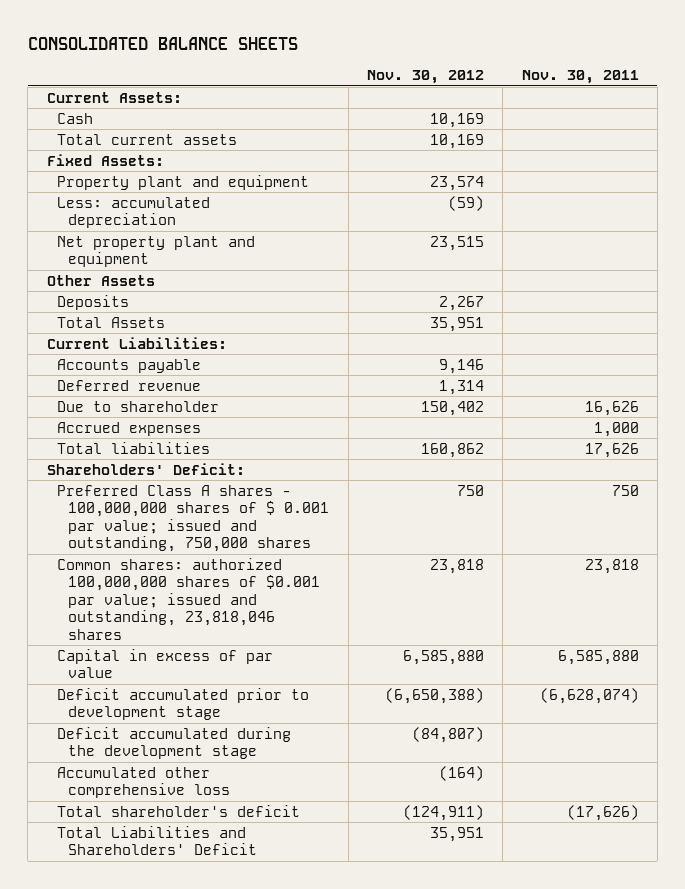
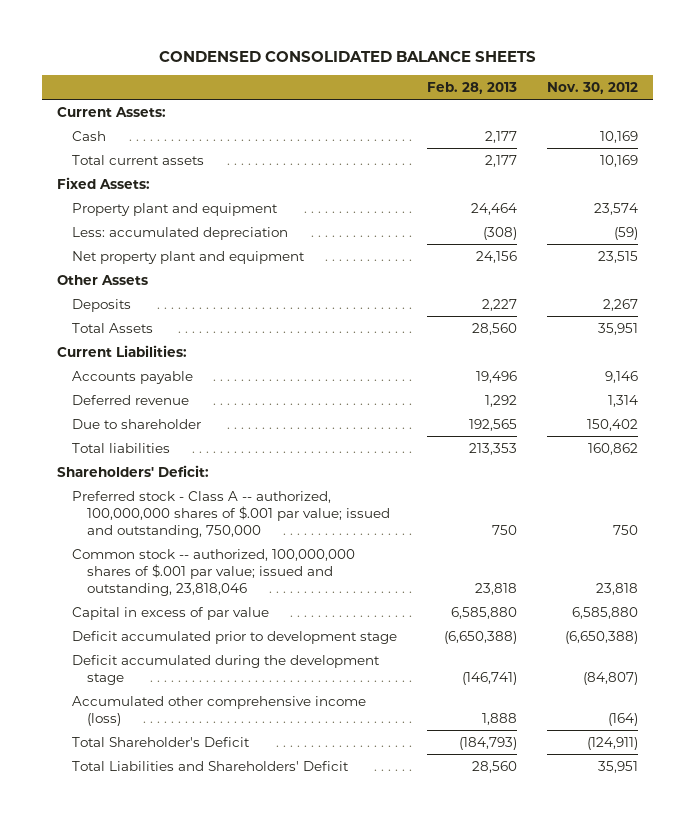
[27,36,298,50] CONSOLIDATED BALANCE SHEETS -> [158,51,536,63] CONDENSED CONSOLIDATED BALANCE SHEETS
[521,69,639,84] Nov. 30, 2011 -> none
none -> [427,82,518,95] Feb. 28, 2013
[57,421,202,436] Accrued expenses -> none
[57,484,330,553] Preferred Class A shares - 100,000,000 shares of $ 0.001 par value; issued and outstanding, 750,000 shares -> [72,490,391,538] Preferred stock - Class A -- authorized, 100,000,000 shares of $.001 par value; issued and outstanding, 750,000
[57,557,321,640] Common shares: authorized 100,000,000 shares of $0.001 par value; issued and outstanding, 23,818,046 shares -> [72,548,356,596] Common stock -- authorized, 100,000,000 shares of $.001 par value; issued and outstanding, 23,818,046
[57,766,231,799] Accumulated other comprehensive loss -> [72,695,367,726] Accumulated other comprehensive income (loss)
[57,804,301,817] Total shareholder's deficit -> [72,736,251,747] Total Shareholder's Deficit

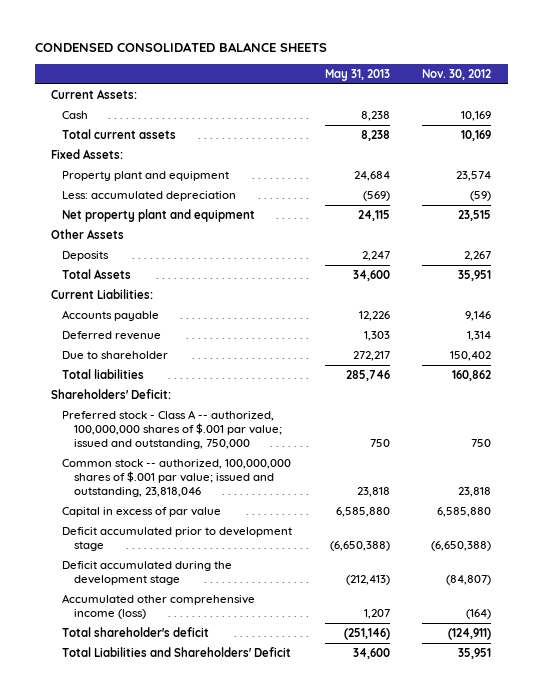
[427,82,518,95] Feb. 28, 2013 -> none
none -> [324,68,390,81] May 31, 2013
[72,736,251,747] Total Shareholder's Deficit -> [62,627,210,638] Total shareholder's deficit

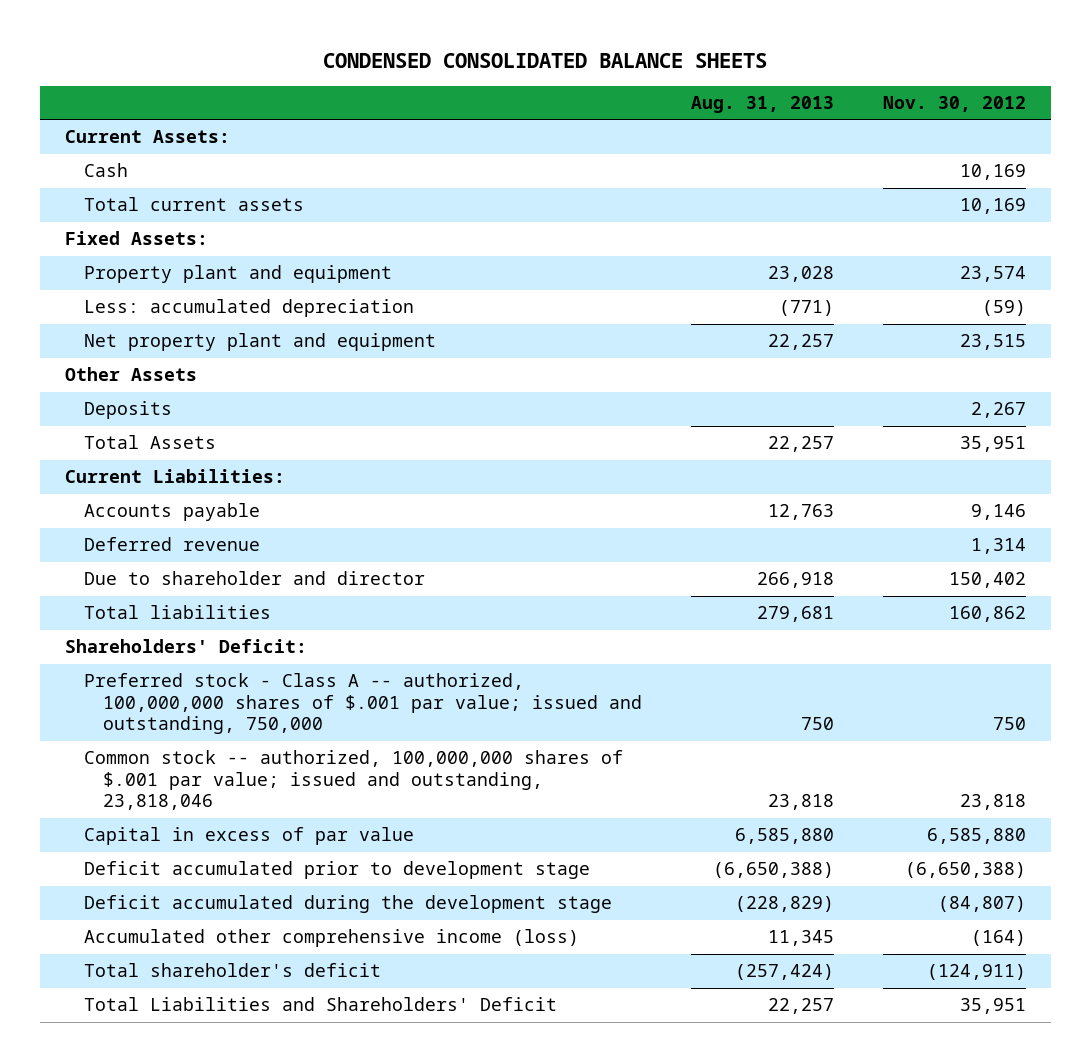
[324,68,390,81] May 31, 2013 -> none
none -> [691,95,835,113] Aug. 31, 2013
[62,351,169,360] Due to shareholder -> [83,571,425,586] Due to shareholder and director

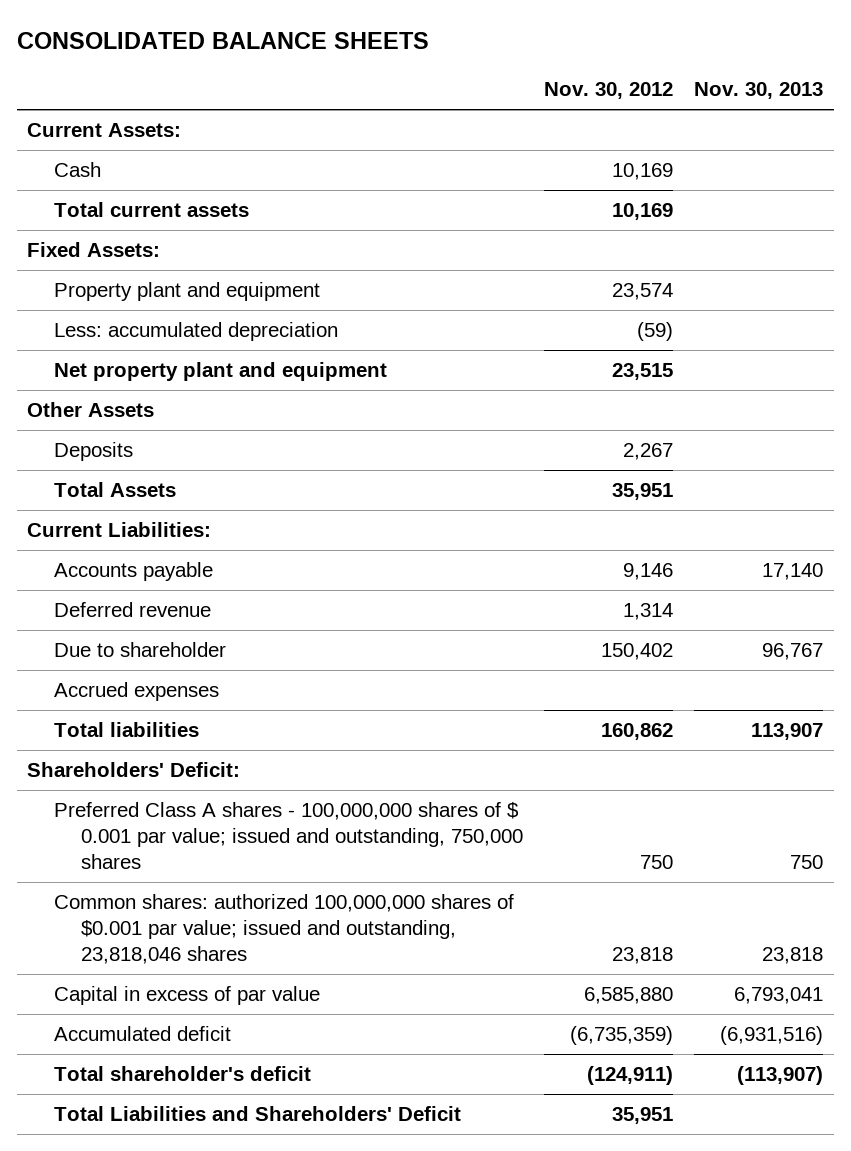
[323,52,768,68] CONDENSED CONSOLIDATED BALANCE SHEETS -> [16,31,429,49] CONSOLIDATED BALANCE SHEETS
[691,95,835,113] Aug. 31, 2013 -> none
none -> [694,82,824,100] Nov. 30, 2013
[83,571,425,586] Due to shareholder and director -> [54,642,227,658] Due to shareholder
none -> [54,682,220,702] Accrued expenses
[83,673,643,735] Preferred stock - Class A -- authorized, 100,000,000 shares of $.001 par value; issued and outstanding, 750,000 -> [54,802,524,870] Preferred Class A shares - 100,000,000 shares of $ 0.001 par value; issued and outstanding, 750,000 shares
[83,750,623,811] Common stock -- authorized, 100,000,000 shares of $.001 par value; issued and outstanding, 23,818,046 -> [54,894,515,965] Common shares: authorized 100,000,000 shares of $0.001 par value; issued and outstanding, 23,818,046 shares
[83,861,590,880] Deficit accumulated prior to development stage -> none
[83,895,612,914] Deficit accumulated during the development stage -> none
[83,929,579,948] Accumulated other comprehensive income (loss) -> none
none -> [54,1026,232,1042] Accumulated deficit

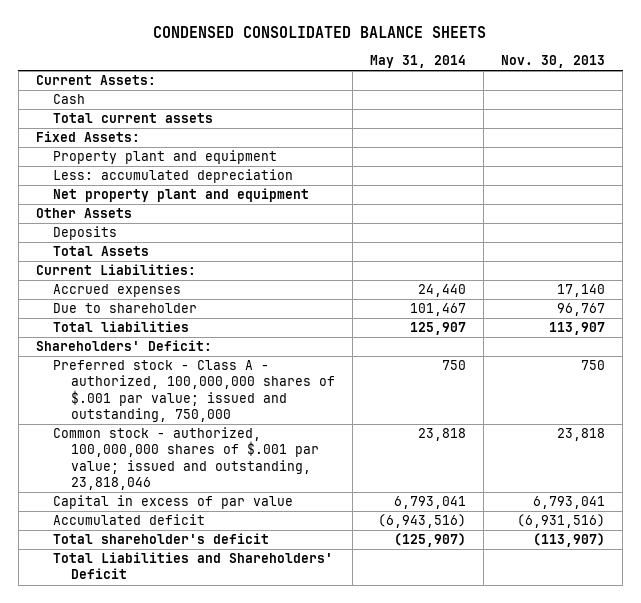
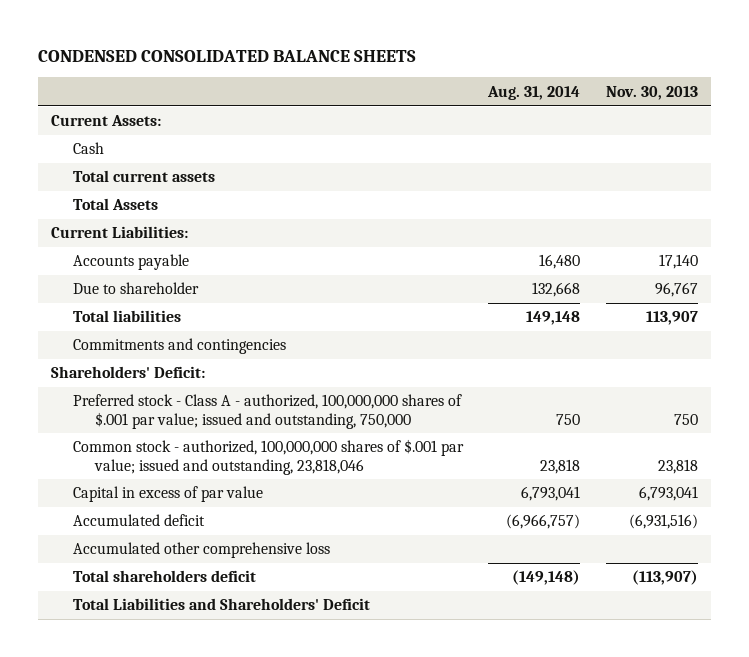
[370,55,467,69] May 31, 2014 -> none
none -> [487,85,581,100] Aug. 31, 2014
[35,131,140,143] Fixed Assets: -> none
[53,150,278,165] Property plant and equipment -> none
[53,169,294,184] Less: accumulated depreciation -> none
[53,188,310,203] Net property plant and equipment -> none
[35,208,132,219] Other Assets -> none
[53,226,118,241] Deposits -> none
[53,284,182,298] Accrued expenses -> [72,254,189,271] Accounts payable
none -> [72,338,286,355] Commitments and contingencies
none -> [72,542,330,559] Accumulated other comprehensive loss
[53,533,270,545] Total shareholder's deficit -> [72,570,256,583] Total shareholders deficit

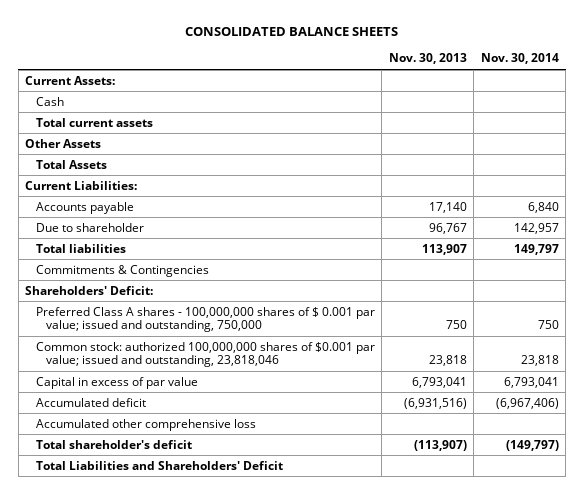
[37,49,416,62] CONDENSED CONSOLIDATED BALANCE SHEETS -> [184,27,398,37] CONSOLIDATED BALANCE SHEETS
[487,85,581,100] Aug. 31, 2014 -> none
none -> [480,53,559,65] Nov. 30, 2014
none -> [25,138,102,148] Other Assets
[72,338,286,355] Commitments and contingencies -> [35,264,209,277] Commitments & Contingencies
[72,394,462,429] Preferred stock - Class A - authorized, 100,000,000 shares of $.001 par value; issued and outstanding, 750,000 -> [35,306,375,333] Preferred Class A shares - 100,000,000 shares of $ 0.001 par value; issued and outstanding, 750,000
[72,439,464,475] Common stock - authorized, 100,000,000 shares of $.001 par value; issued and outstanding, 23,818,046 -> [35,341,375,368] Common stock: authorized 100,000,000 shares of $0.001 par value; issued and outstanding, 23,818,046
[72,570,256,583] Total shareholders deficit -> [35,439,192,449] Total shareholder's deficit

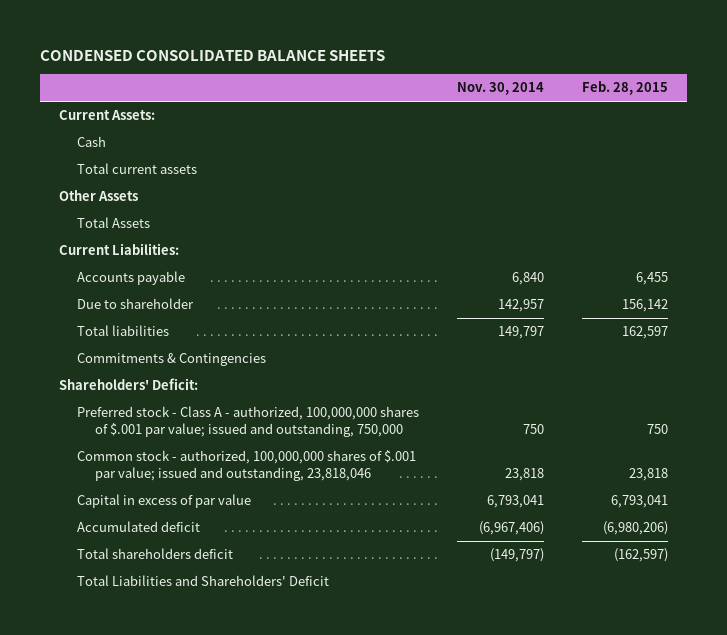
[184,27,398,37] CONSOLIDATED BALANCE SHEETS -> [40,50,386,62] CONDENSED CONSOLIDATED BALANCE SHEETS
[388,53,467,65] Nov. 30, 2013 -> none
none -> [582,81,669,96] Feb. 28, 2015
[35,306,375,333] Preferred Class A shares - 100,000,000 shares of $ 0.001 par value; issued and outstanding, 750,000 -> [77,406,420,437] Preferred stock - Class A - authorized, 100,000,000 shares of $.001 par value; issued and outstanding, 750,000
[35,341,375,368] Common stock: authorized 100,000,000 shares of $0.001 par value; issued and outstanding, 23,818,046 -> [77,450,417,481] Common stock - authorized, 100,000,000 shares of $.001 par value; issued and outstanding, 23,818,046
[35,418,256,431] Accumulated other comprehensive loss -> none
[35,439,192,449] Total shareholder's deficit -> [77,548,234,560] Total shareholders deficit

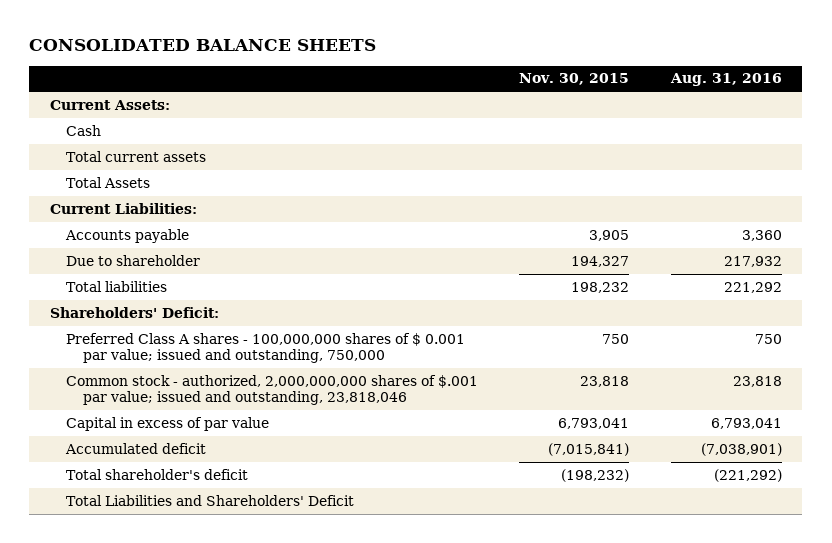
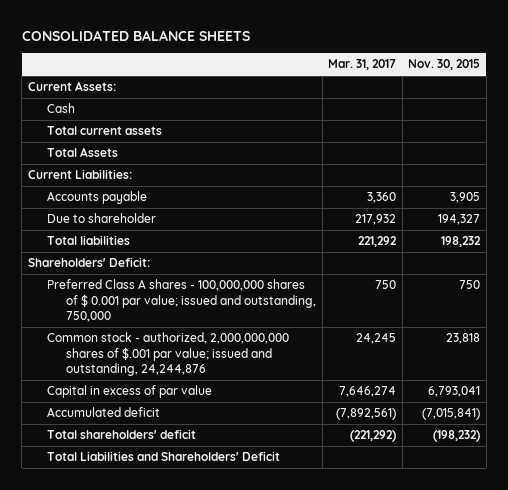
[669,73,782,87] Aug. 31, 2016 -> none
none -> [328,59,397,71] Mar. 31, 2017
[66,374,479,406] Common stock - authorized, 2,000,000,000 shares of $.001 par value; issued and outstanding, 23,818,046 -> [47,332,290,377] Common stock - authorized, 2,000,000,000 shares of $.001 par value; issued and outstanding, 24,244,876
[66,468,249,480] Total shareholder's deficit -> [47,429,197,440] Total shareholders' deficit

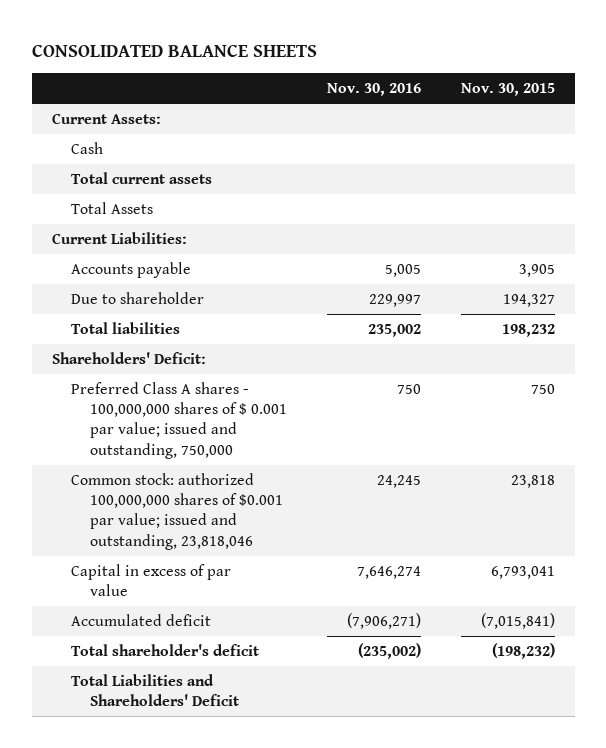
[328,59,397,71] Mar. 31, 2017 -> none
none -> [326,83,421,97] Nov. 30, 2016
[47,332,290,377] Common stock - authorized, 2,000,000,000 shares of $.001 par value; issued and outstanding, 24,244,876 -> [70,473,284,550] Common stock: authorized 100,000,000 shares of $0.001 par value; issued and outstanding, 23,818,046
[47,429,197,440] Total shareholders' deficit -> [70,644,259,657] Total shareholder's deficit

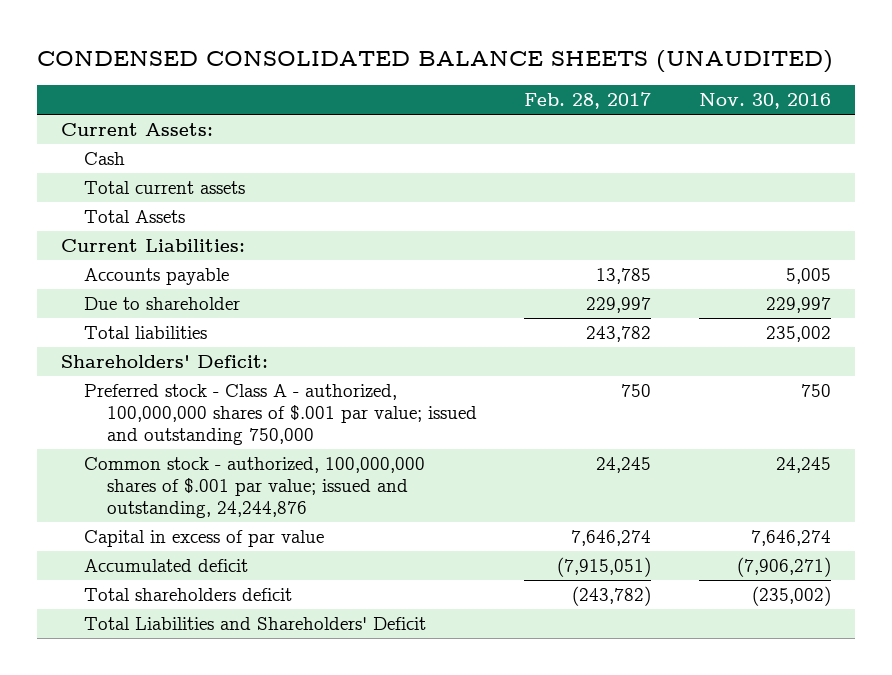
[31,43,317,57] CONSOLIDATED BALANCE SHEETS -> [37,50,834,74] CONDENSED CONSOLIDATED BALANCE SHEETS (UNAUDITED)
[460,83,555,97] Nov. 30, 2015 -> none
none -> [524,91,652,109] Feb. 28, 2017
[70,382,288,459] Preferred Class A shares - 100,000,000 shares of $ 0.001 par value; issued and outstanding, 750,000 -> [83,384,477,446] Preferred stock - Class A - authorized, 100,000,000 shares of $.001 par value; issued and outstanding 750,000
[70,473,284,550] Common stock: authorized 100,000,000 shares of $0.001 par value; issued and outstanding, 23,818,046 -> [83,457,425,519] Common stock - authorized, 100,000,000 shares of $.001 par value; issued and outstanding, 24,244,876
[70,644,259,657] Total shareholder's deficit -> [83,588,292,602] Total shareholders deficit

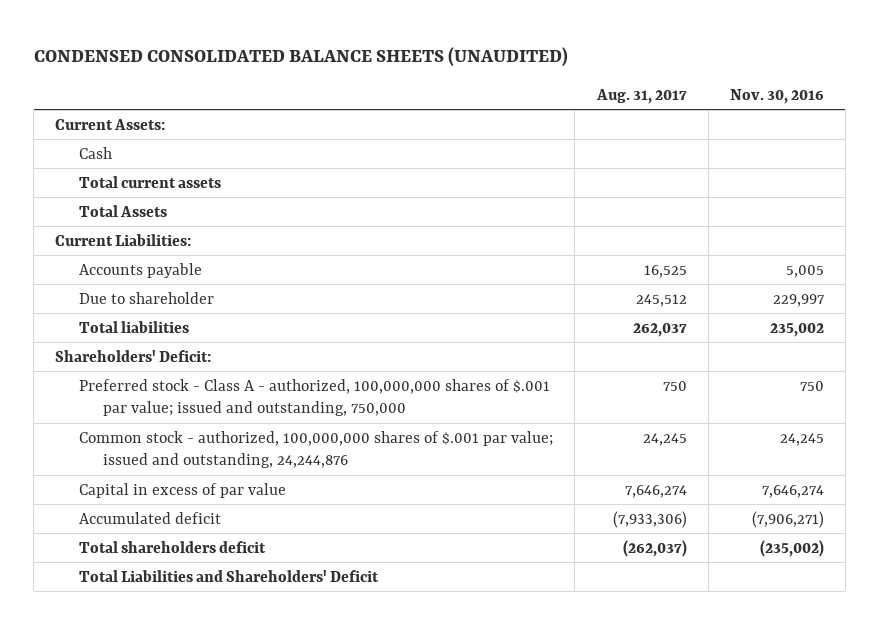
[524,91,652,109] Feb. 28, 2017 -> none
none -> [595,88,687,104] Aug. 31, 2017
[83,384,477,446] Preferred stock - Class A - authorized, 100,000,000 shares of $.001 par value; issued and outstanding 750,000 -> [79,378,551,417] Preferred stock - Class A - authorized, 100,000,000 shares of $.001 par value; issued and outstanding, 750,000

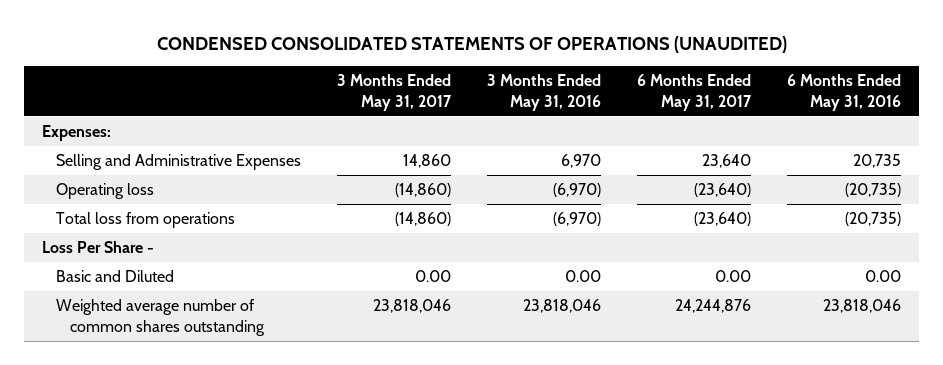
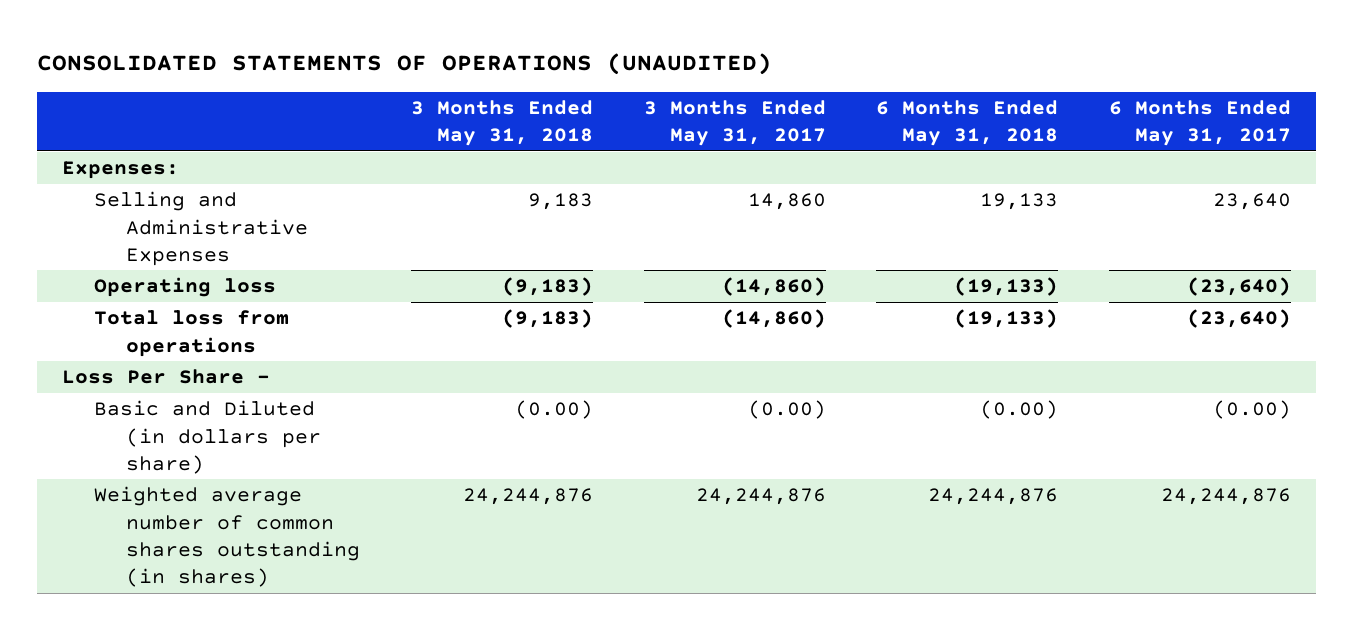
[156,35,787,53] CONDENSED CONSOLIDATED STATEMENTS OF OPERATIONS (UNAUDITED) -> [37,53,773,76] CONSOLIDATED STATEMENTS OF OPERATIONS (UNAUDITED)
[486,74,601,111] 3 Months Ended May 31, 2016 -> none
[786,74,901,111] 6 Months Ended May 31, 2016 -> none
none -> [410,100,593,147] 3 Months Ended May 31, 2018
none -> [876,100,1059,147] 6 Months Ended May 31, 2018
[56,270,175,283] Basic and Diluted -> [94,400,322,474] Basic and Diluted (in dollars per share)
[415,270,452,283] 0.00 -> [747,400,826,420] (0.00)
[714,270,751,283] 0.00 -> [1212,400,1291,420] (0.00)
[56,299,266,337] Weighted average number of common shares outstanding -> [94,486,361,587] Weighted average number of common shares outstanding (in shares)
[373,299,452,314] 23,818,046 -> [695,488,826,506] 24,244,876

